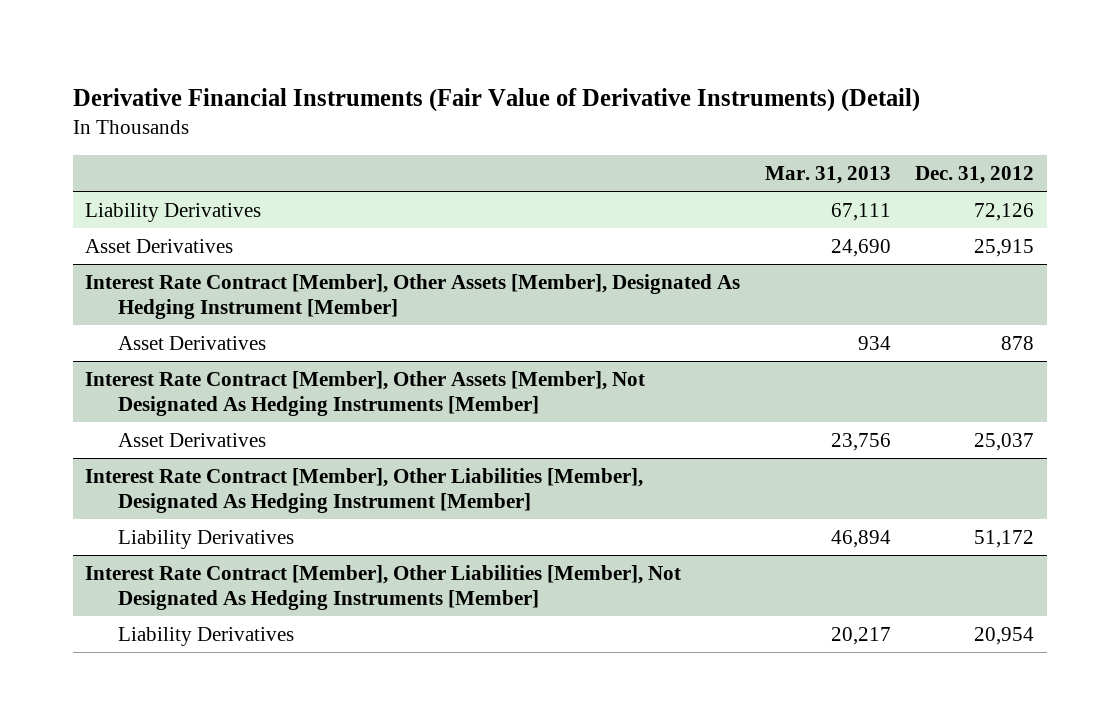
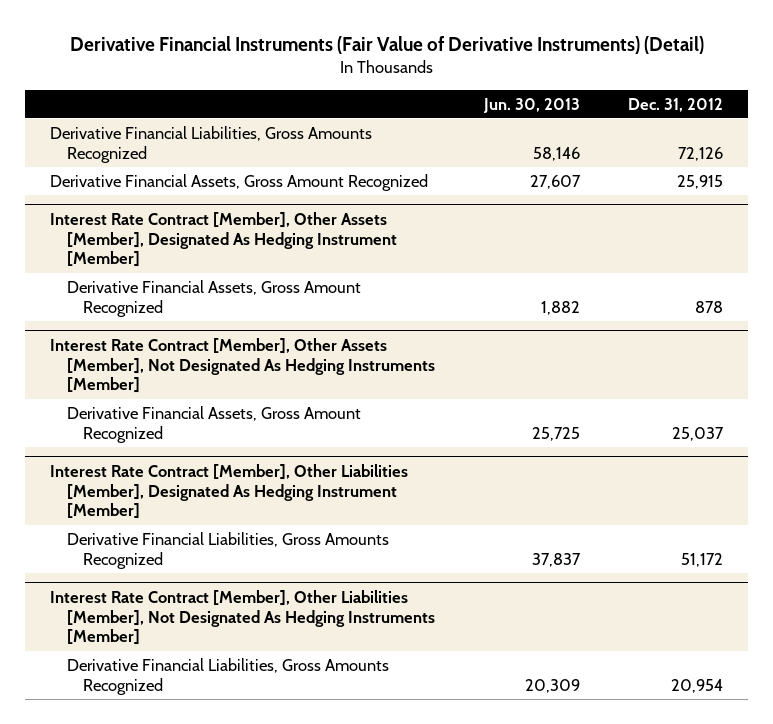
[764,166,891,185] Mar. 31, 2013 -> none
none -> [482,97,580,113] Jun. 30, 2013
[85,202,262,222] Liability Derivatives -> [49,125,372,163] Derivative Financial Liabilities, Gross Amounts Recognized
[85,238,234,253] Asset Derivatives -> [49,173,428,191] Derivative Financial Assets, Gross Amount Recognized
[118,335,267,350] Asset Derivatives -> [66,279,361,317] Derivative Financial Assets, Gross Amount Recognized
[118,432,267,447] Asset Derivatives -> [66,405,361,443] Derivative Financial Assets, Gross Amount Recognized
[118,529,295,549] Liability Derivatives -> [66,531,389,569] Derivative Financial Liabilities, Gross Amounts Recognized
[118,626,295,646] Liability Derivatives -> [66,657,389,695] Derivative Financial Liabilities, Gross Amounts Recognized

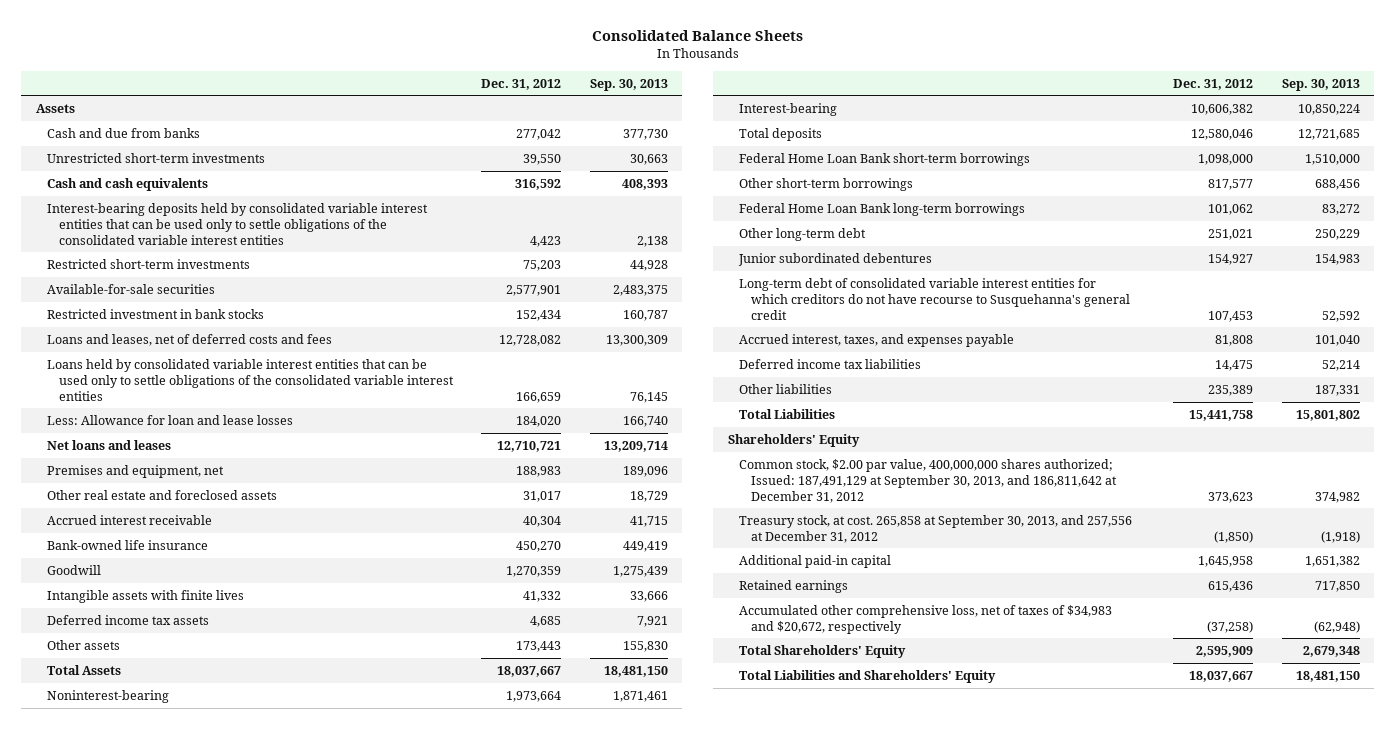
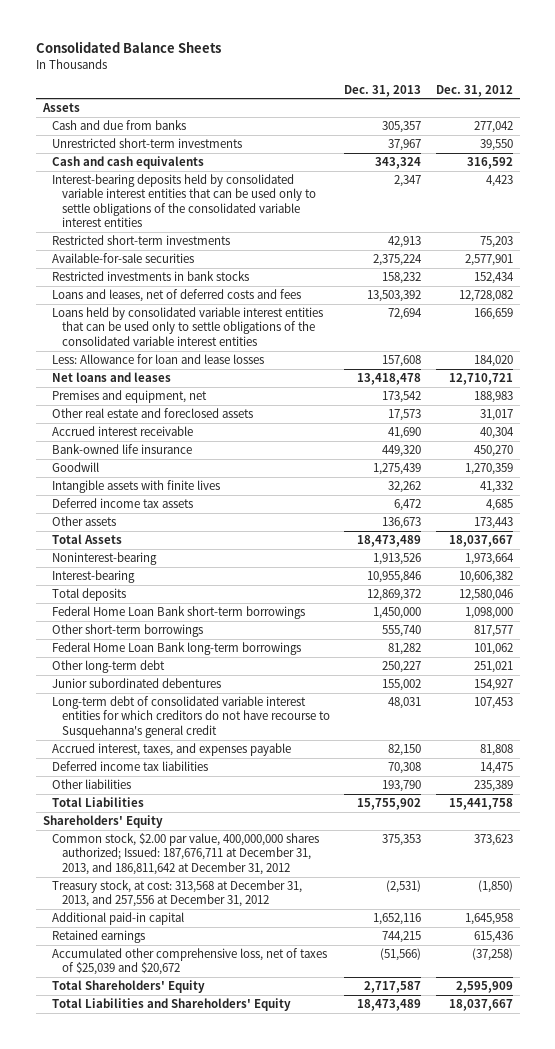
[589,78,668,91] Sep. 30, 2013 -> none
none -> [344,84,422,97] Dec. 31, 2013
[47,308,265,319] Restricted investment in bank stocks -> [52,271,250,282] Restricted investments in bank stocks
[739,458,1118,503] Common stock, $2.00 par value, 400,000,000 shares authorized; Issued: 187,491,129 at September 30, 2013, and 186,811,642 at December 31, 2012 -> [52,833,320,875] Common stock, $2.00 par value, 400,000,000 shares authorized; Issued: 187,676,711 at December 31, 2013, and 186,811,642 at December 31, 2012
[739,514,1133,543] Treasury stock, at cost. 265,858 at September 30, 2013, and 257,556 at December 31, 2012 -> [52,880,303,908] Treasury stock, at cost: 313,568 at December 31, 2013, and 257,556 at December 31, 2012
[739,604,1113,634] Accumulated other comprehensive loss, net of taxes of $34,983 and $20,672, respectively -> [52,948,328,976] Accumulated other comprehensive loss, net of taxes of $25,039 and $20,672

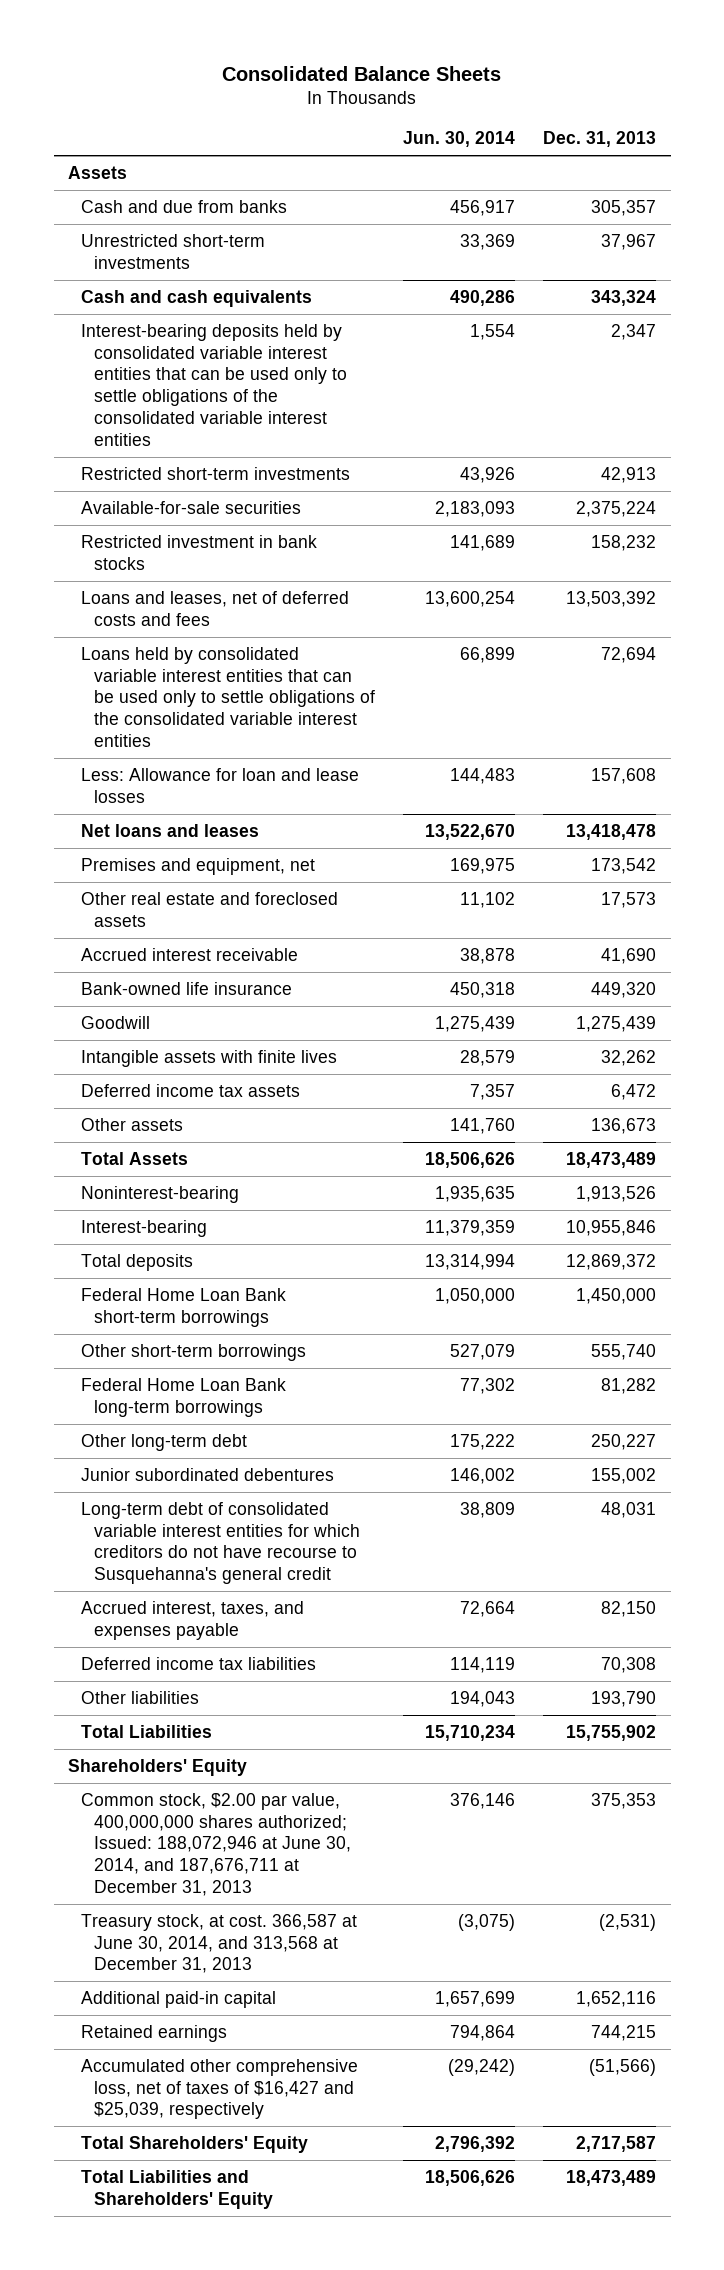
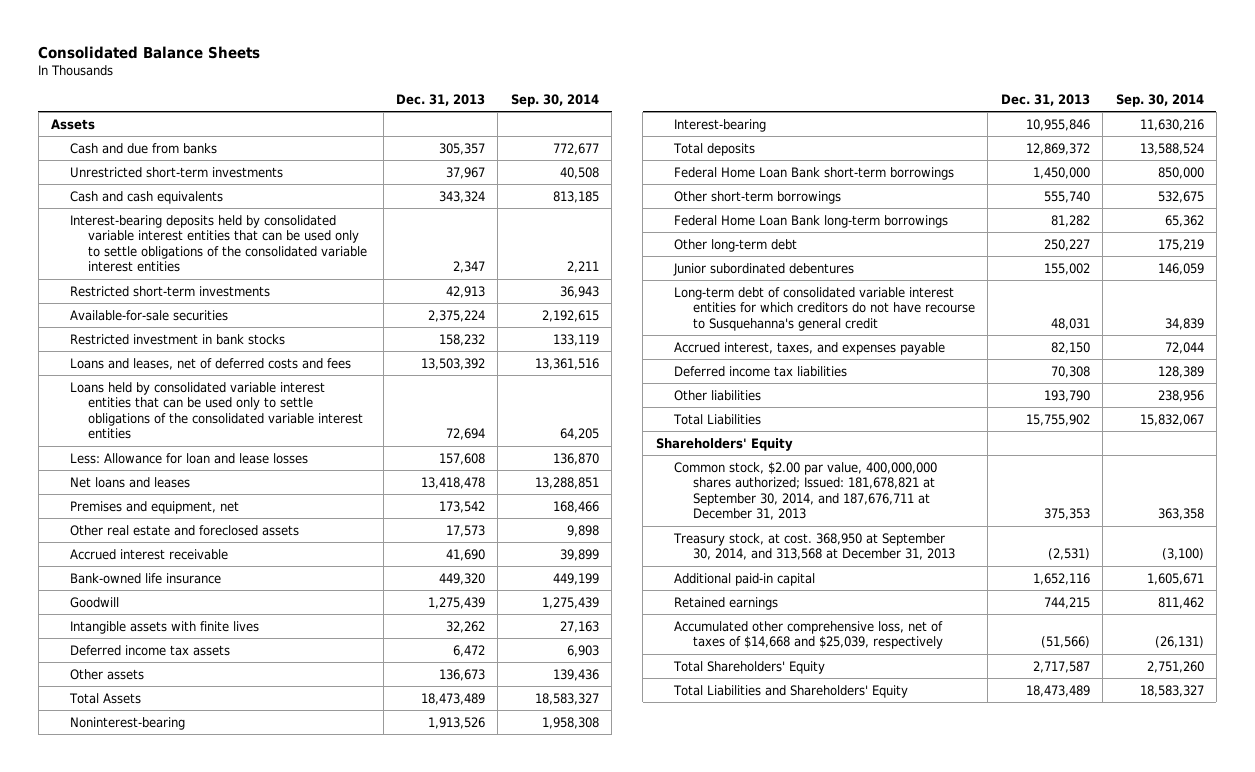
[403,131,516,148] Jun. 30, 2014 -> none
none -> [510,93,599,107] Sep. 30, 2014
[80,1792,352,1896] Common stock, $2.00 par value, 400,000,000 shares authorized; Issued: 188,072,946 at June 30, 2014, and 187,676,711 at December 31, 2013 -> [674,461,938,521] Common stock, $2.00 par value, 400,000,000 shares authorized; Issued: 181,678,821 at September 30, 2014, and 187,676,711 at December 31, 2013
[80,1913,357,1974] Treasury stock, at cost. 366,587 at June 30, 2014, and 313,568 at December 31, 2013 -> [673,532,956,561] Treasury stock, at cost. 368,950 at September 30, 2014, and 313,568 at December 31, 2013
[80,2058,358,2120] Accumulated other comprehensive loss, net of taxes of $16,427 and $25,039, respectively -> [674,620,944,650] Accumulated other comprehensive loss, net of taxes of $14,668 and $25,039, respectively

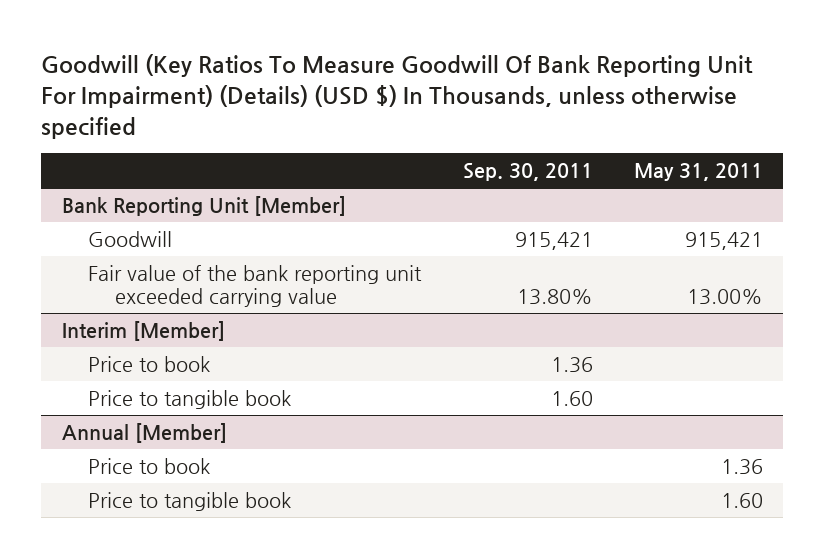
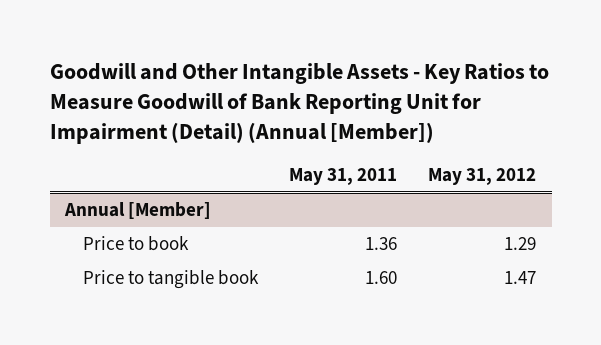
[40,53,753,139] Goodwill (Key Ratios To Measure Goodwill Of Bank Reporting Unit For Impairment) (Details) (USD $) In Thousands, unless otherwise specified -> [49,63,549,144] Goodwill and Other Intangible Assets - Key Ratios to Measure Goodwill of Bank Reporting Unit for Impairment (Detail) (Annual [Member])
[462,163,593,182] Sep. 30, 2011 -> none
none -> [428,168,537,186] May 31, 2012
[61,195,346,216] Bank Reporting Unit [Member] -> none
[88,230,173,247] Goodwill -> none
[88,264,423,308] Fair value of the bank reporting unit exceeded carrying value -> none
[61,320,225,341] Interim [Member] -> none
[88,355,211,372] Price to book -> none
[88,389,292,409] Price to tangible book -> none

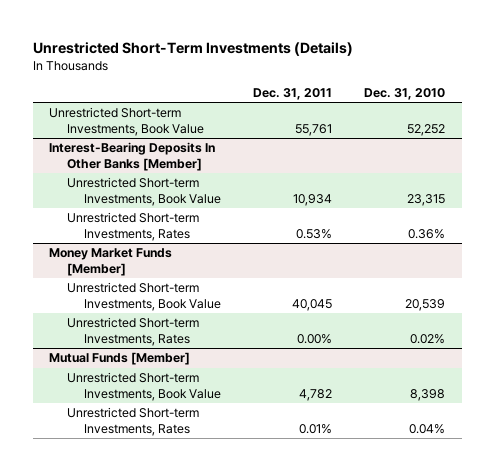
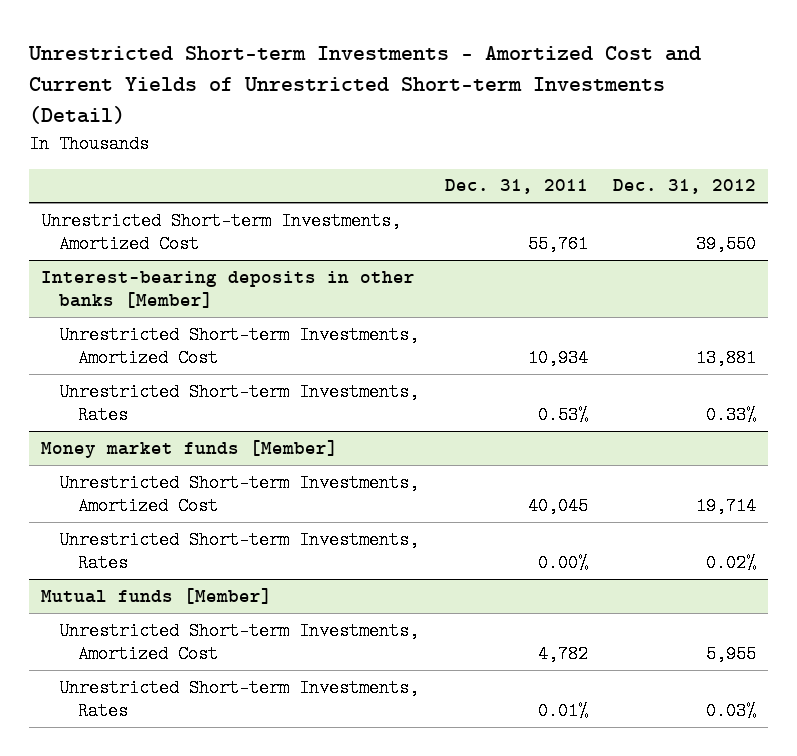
[32,41,353,56] Unrestricted Short-Term Investments (Details) -> [27,45,701,124] Unrestricted Short-term Investments - Amortized Cost and Current Yields of Unrestricted Short-term Investments (Detail)
[364,87,446,100] Dec. 31, 2010 -> none
none -> [612,179,756,195] Dec. 31, 2012
[49,107,204,136] Unrestricted Short-term Investments, Book Value -> [41,211,402,254] Unrestricted Short-term Investments, Amortized Cost
[49,142,216,171] Interest-Bearing Deposits In Other Banks [Member] -> [41,270,416,309] Interest-bearing deposits in other banks [Member]
[66,177,222,206] Unrestricted Short-term Investments, Book Value -> [59,325,420,368] Unrestricted Short-term Investments, Amortized Cost
[49,248,173,276] Money Market Funds [Member] -> [41,439,339,458] Money market funds [Member]
[66,282,222,311] Unrestricted Short-term Investments, Book Value -> [59,473,420,516] Unrestricted Short-term Investments, Amortized Cost
[49,352,191,366] Mutual Funds [Member] -> [41,587,273,604] Mutual funds [Member]
[66,372,222,401] Unrestricted Short-term Investments, Book Value -> [59,621,420,664] Unrestricted Short-term Investments, Amortized Cost

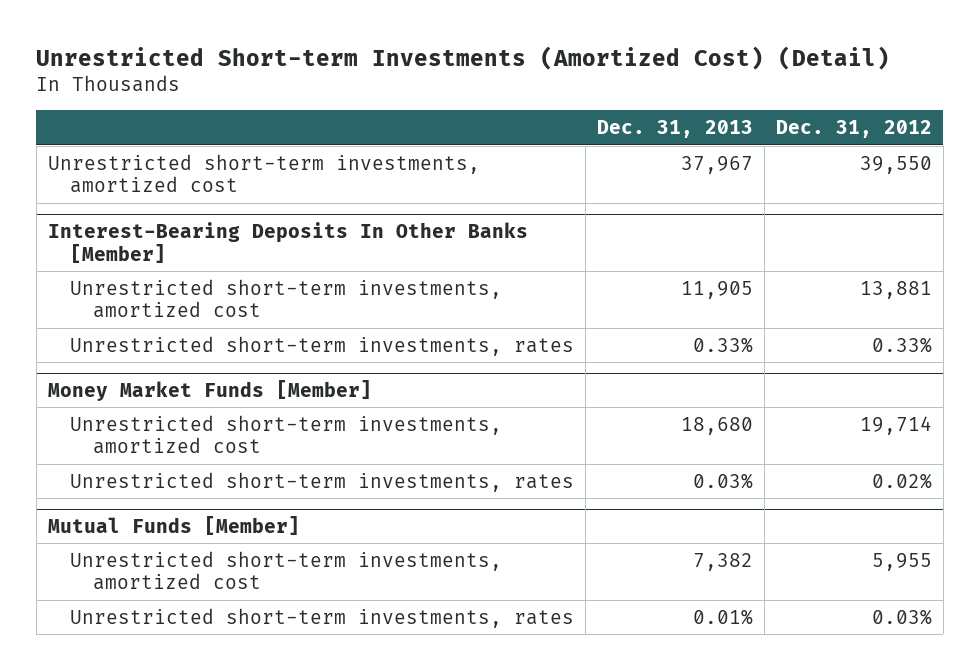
[27,45,701,124] Unrestricted Short-term Investments - Amortized Cost and Current Yields of Unrestricted Short-term Investments (Detail) -> [36,45,891,70] Unrestricted Short-term Investments (Amortized Cost) (Detail)
[444,179,588,195] Dec. 31, 2011 -> none
none -> [597,120,754,139] Dec. 31, 2013
[41,211,402,254] Unrestricted Short-term Investments, Amortized Cost -> [47,153,480,194] Unrestricted short-term investments, amortized cost
[41,270,416,309] Interest-bearing deposits in other banks [Member] -> [47,222,528,263] Interest-Bearing Deposits In Other Banks [Member]
[59,325,420,368] Unrestricted Short-term Investments, Amortized Cost -> [70,278,503,319] Unrestricted short-term investments, amortized cost
[59,382,420,425] Unrestricted Short-term Investments, Rates -> [70,335,575,356] Unrestricted short-term investments, rates
[41,439,339,458] Money market funds [Member] -> [47,380,372,402] Money Market Funds [Member]
[59,473,420,516] Unrestricted Short-term Investments, Amortized Cost -> [70,414,503,455] Unrestricted short-term investments, amortized cost
[59,530,420,573] Unrestricted Short-term Investments, Rates -> [70,471,575,492] Unrestricted short-term investments, rates
[41,587,273,604] Mutual funds [Member] -> [47,516,300,536] Mutual Funds [Member]
[59,621,420,664] Unrestricted Short-term Investments, Amortized Cost -> [70,550,503,591] Unrestricted short-term investments, amortized cost
[59,678,420,721] Unrestricted Short-term Investments, Rates -> [70,607,575,628] Unrestricted short-term investments, rates

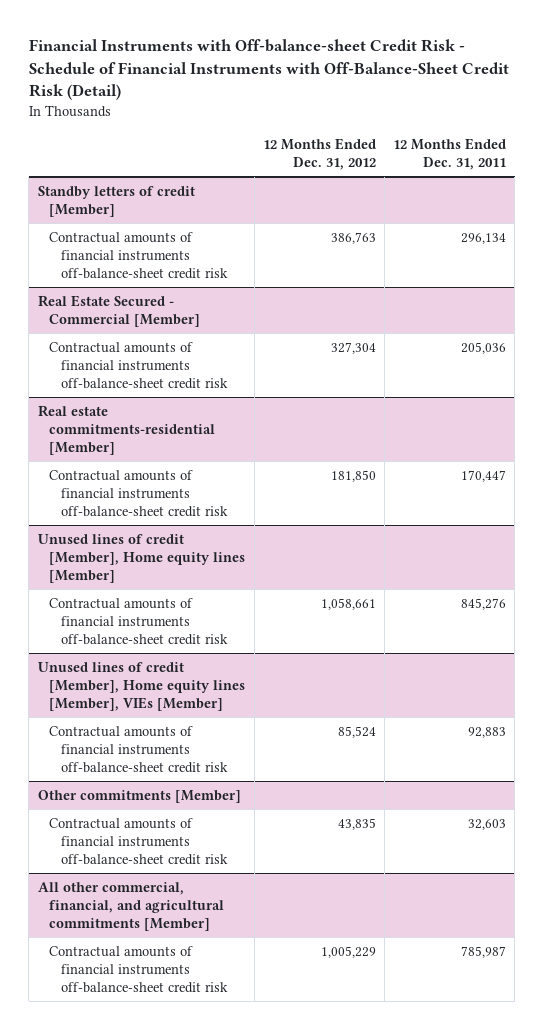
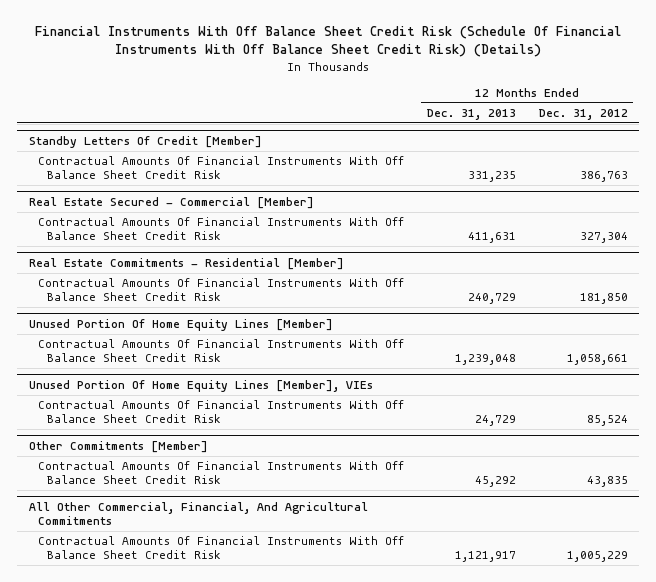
[28,39,509,101] Financial Instruments with Off-balance-sheet Credit Risk - Schedule of Financial Instruments with Off-Balance-Sheet Credit Risk (Detail) -> [35,25,622,58] Financial Instruments With Off Balance Sheet Credit Risk (Schedule Of Financial Instruments With Off Balance Sheet Credit Risk) (Details)
[393,137,507,171] 12 Months Ended Dec. 31, 2011 -> none
none -> [426,108,516,120] Dec. 31, 2013
[37,185,195,217] Standby letters of credit [Member] -> [28,136,262,149] Standby Letters Of Credit [Member]
[49,231,229,280] Contractual amounts of financial instruments off-balance-sheet credit risk -> [37,156,404,180] Contractual Amounts Of Financial Instruments With Off Balance Sheet Credit Risk
[49,341,229,390] Contractual amounts of financial instruments off-balance-sheet credit risk -> [37,217,404,241] Contractual Amounts Of Financial Instruments With Off Balance Sheet Credit Risk
[37,404,216,456] Real estate commitments-residential [Member] -> [28,258,344,271] Real Estate Commitments - Residential [Member]
[49,469,229,518] Contractual amounts of financial instruments off-balance-sheet credit risk -> [37,278,404,302] Contractual Amounts Of Financial Instruments With Off Balance Sheet Credit Risk
[37,533,246,584] Unused lines of credit [Member], Home equity lines [Member] -> [28,319,333,332] Unused Portion Of Home Equity Lines [Member]
[49,597,229,646] Contractual amounts of financial instruments off-balance-sheet credit risk -> [37,339,404,363] Contractual Amounts Of Financial Instruments With Off Balance Sheet Credit Risk
[37,661,246,712] Unused lines of credit [Member], Home equity lines [Member], VIEs [Member] -> [28,380,373,393] Unused Portion Of Home Equity Lines [Member], VIEs
[49,725,229,774] Contractual amounts of financial instruments off-balance-sheet credit risk -> [37,400,404,424] Contractual Amounts Of Financial Instruments With Off Balance Sheet Credit Risk
[37,789,241,803] Other commitments [Member] -> [28,441,208,454] Other Commitments [Member]
[49,817,229,866] Contractual amounts of financial instruments off-balance-sheet credit risk -> [37,461,404,485] Contractual Amounts Of Financial Instruments With Off Balance Sheet Credit Risk
[37,881,225,932] All other commercial, financial, and agricultural commitments [Member] -> [28,502,368,526] All Other Commercial, Financial, And Agricultural Commitments
[49,945,229,994] Contractual amounts of financial instruments off-balance-sheet credit risk -> [37,536,404,560] Contractual Amounts Of Financial Instruments With Off Balance Sheet Credit Risk

